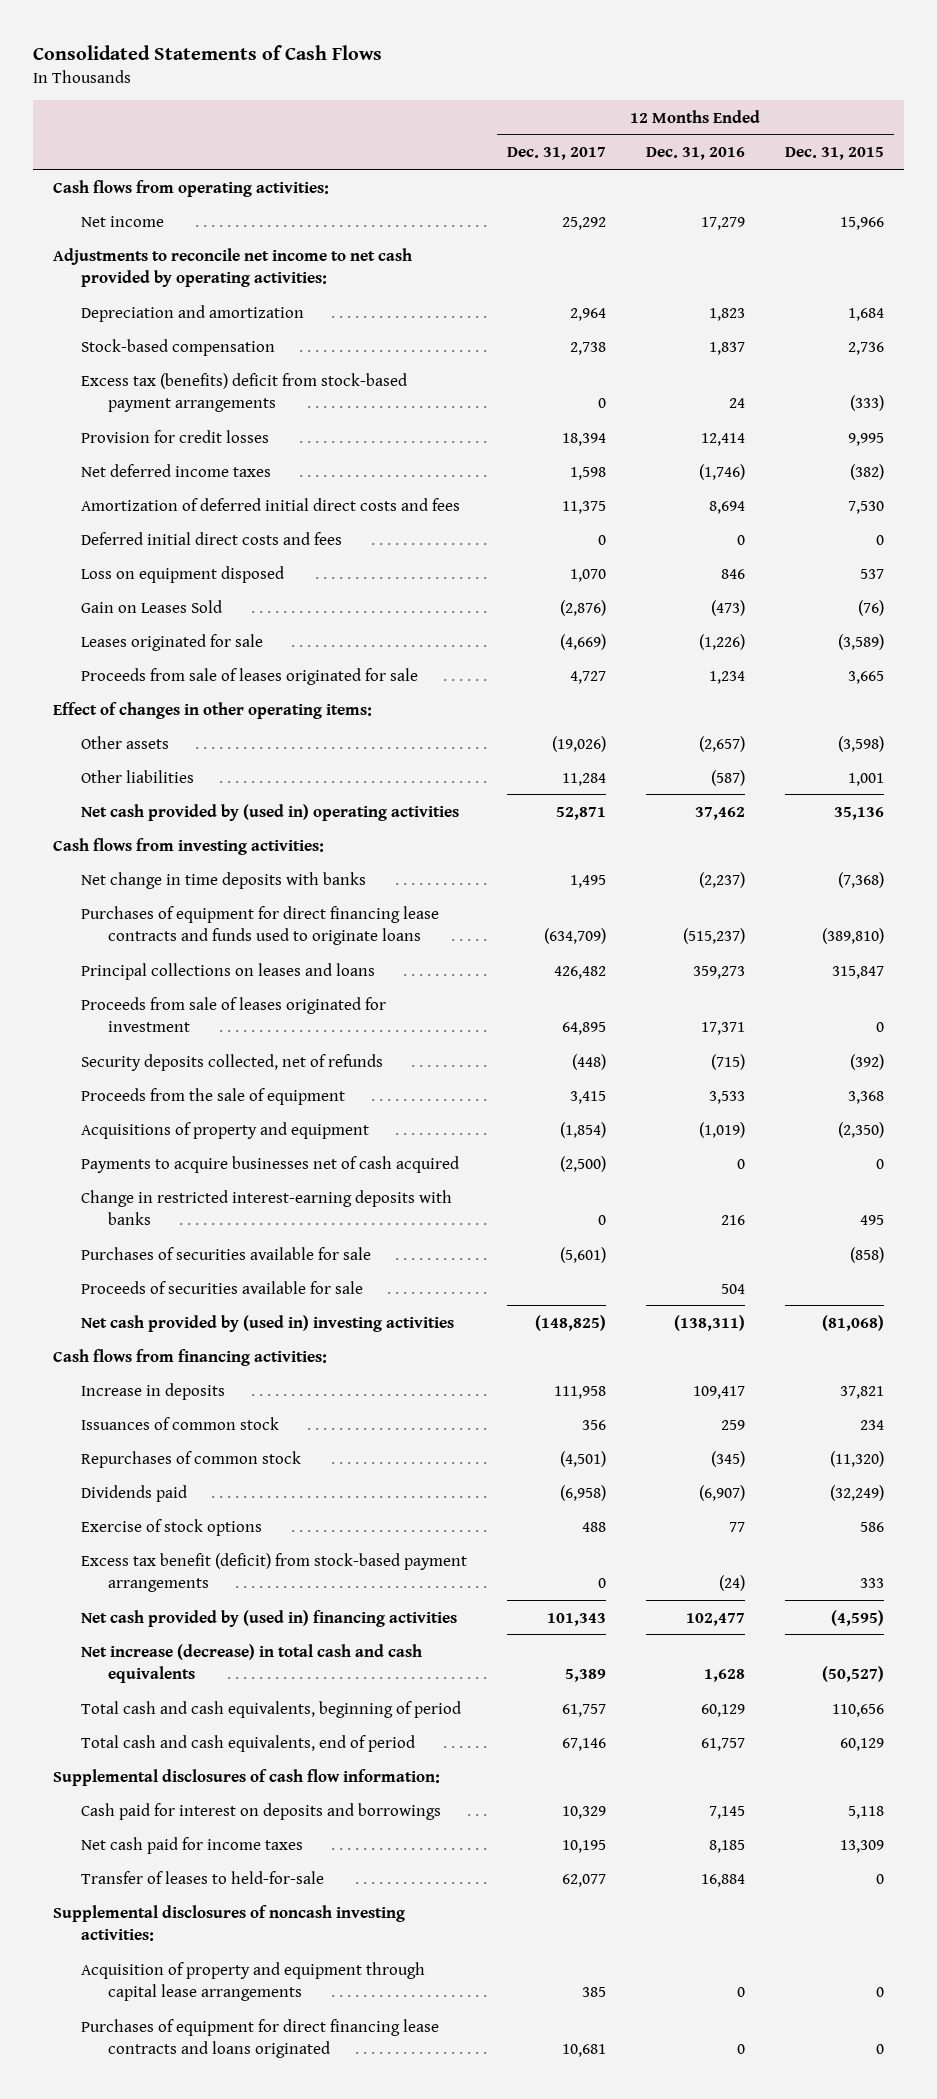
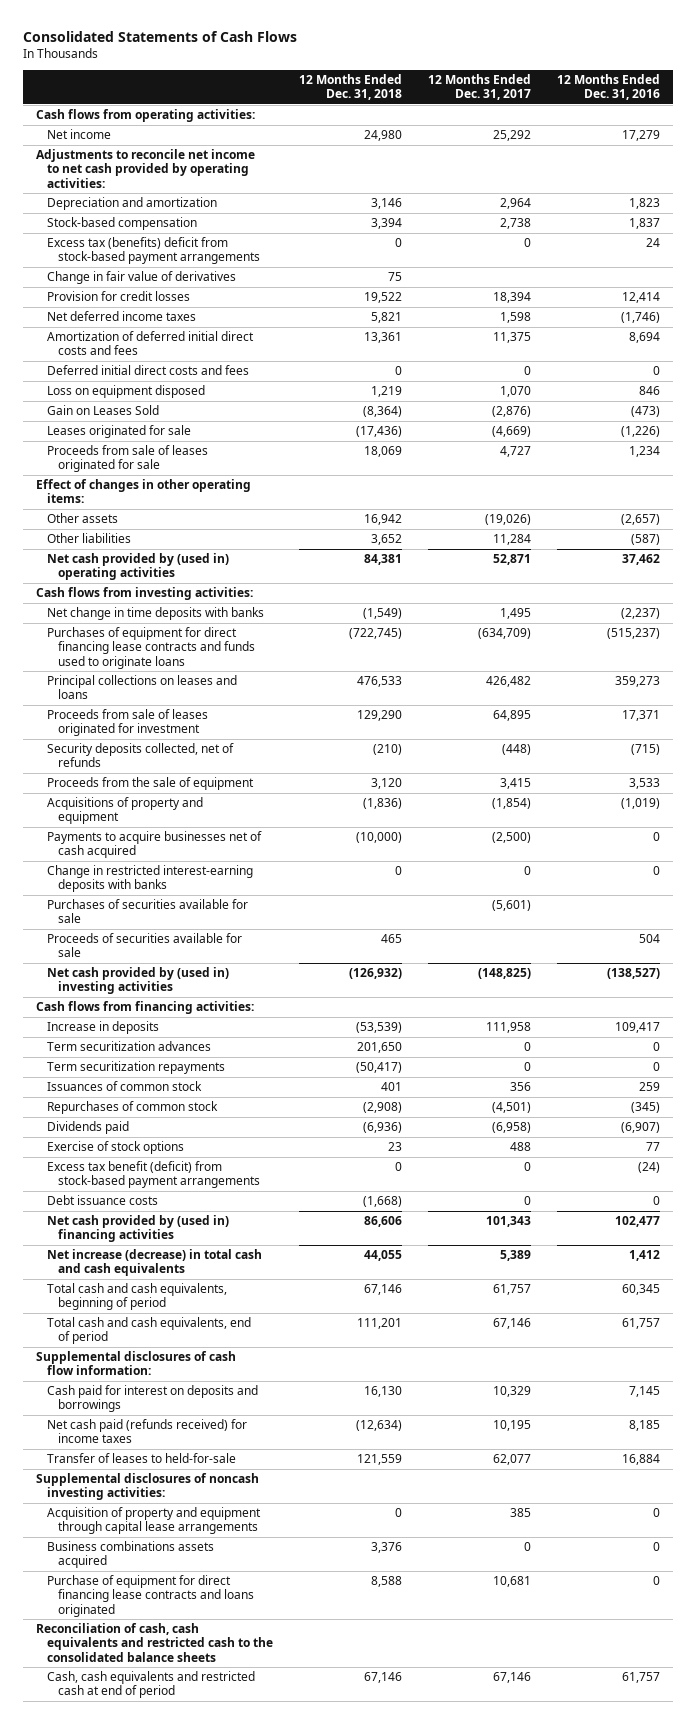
[784,147,884,161] Dec. 31, 2015 -> none
none -> [299,73,403,101] 12 Months Ended Dec. 31, 2018
none -> [46,271,236,285] Change in fair value of derivatives
[720,1214,745,1225] 216 -> [653,866,661,876] 0
[673,1314,745,1331] (138,311) -> [607,968,661,980] (138,527)
none -> [46,1041,211,1052] Term securitization advances
none -> [46,1061,225,1075] Term securitization repayments
none -> [46,1195,158,1206] Debt issuance costs
[703,1668,745,1682] 1,628 -> [629,1250,661,1262] 1,412
[700,1703,745,1717] 60,129 -> [622,1284,661,1296] 60,345
[80,1836,303,1854] Net cash paid for income taxes -> [46,1419,247,1444] Net cash paid (refunds received) for income taxes
none -> [46,1541,214,1569] Business combinations assets acquired
[80,2018,439,2058] Purchases of equipment for direct financing lease contracts and loans originated -> [46,1575,254,1617] Purchase of equipment for direct financing lease contracts and loans originated
none -> [35,1623,273,1662] Reconciliation of cash, cash equivalents and restricted cash to the consolidated balance sheets
none -> [46,1671,255,1699] Cash, cash equivalents and restricted cash at end of period

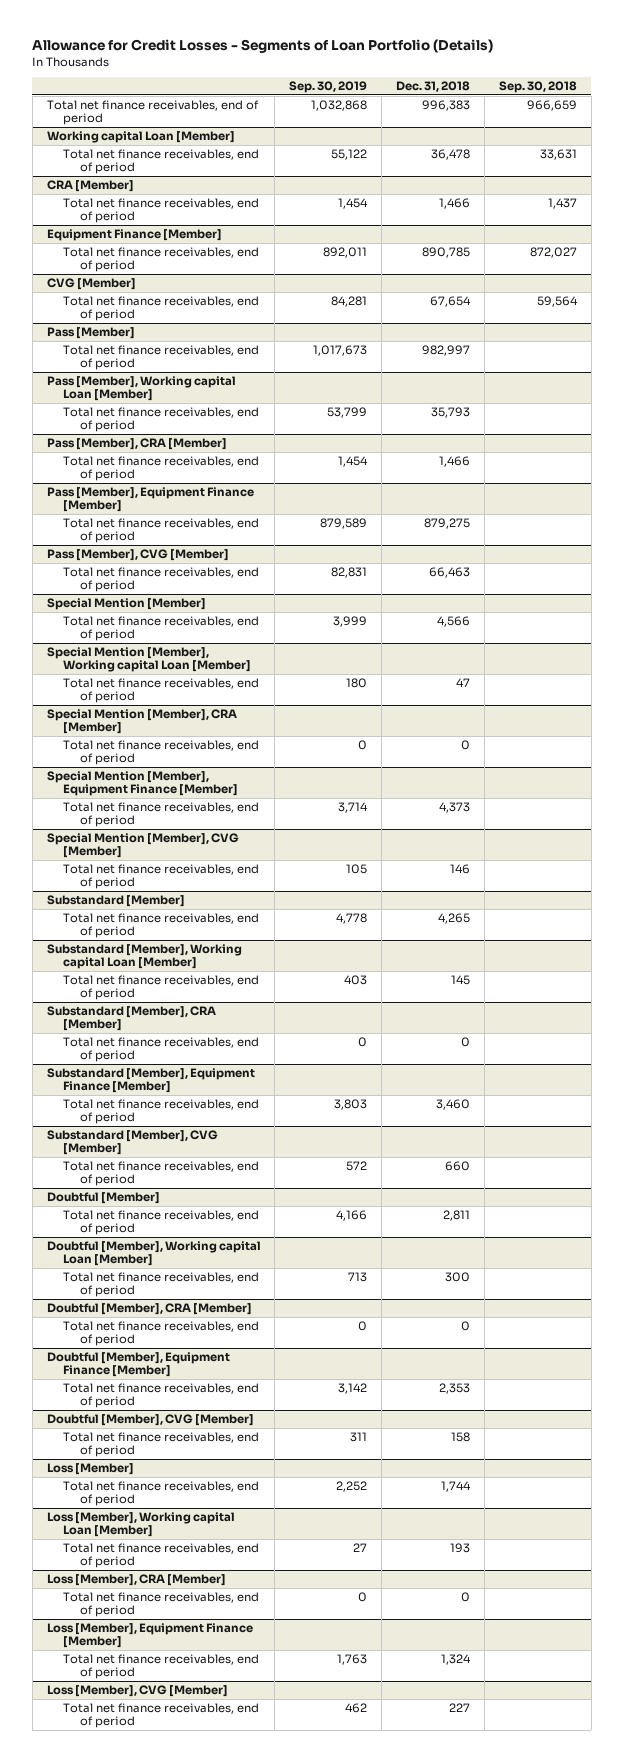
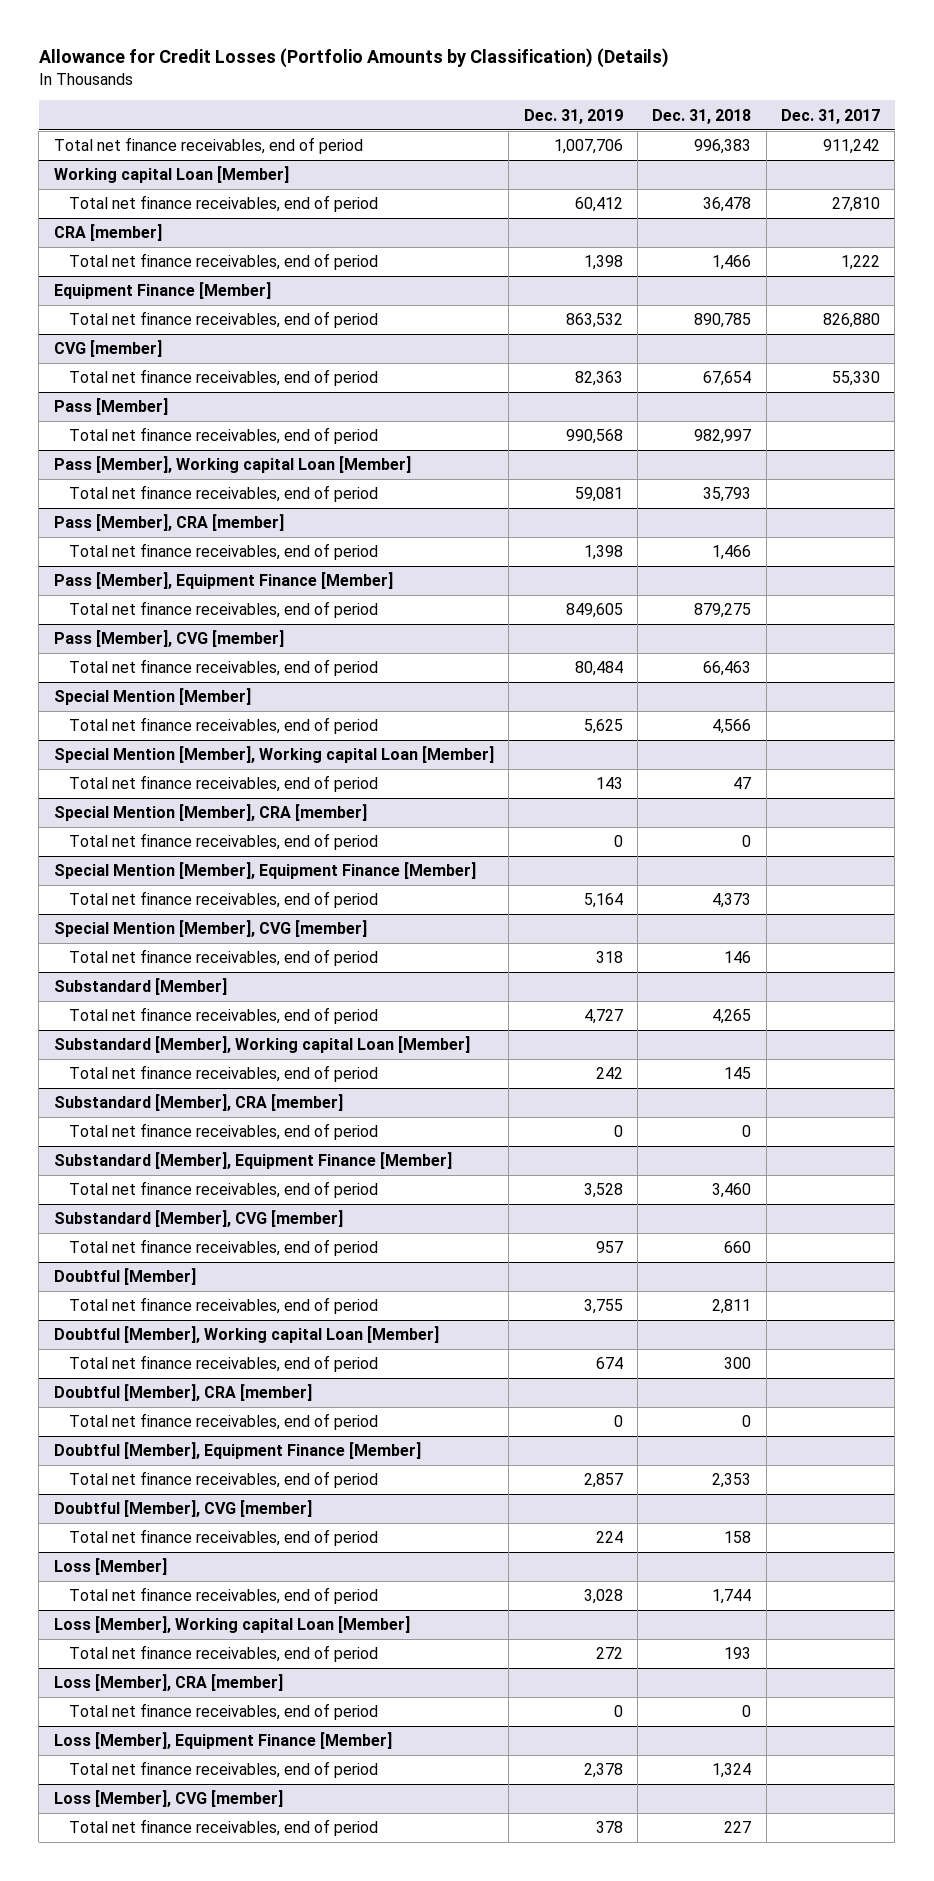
[32,39,494,54] Allowance for Credit Losses - Segments of Loan Portfolio (Details) -> [38,48,669,69] Allowance for Credit Losses (Portfolio Amounts by Classification) (Details)
[289,81,368,94] Sep. 30, 2019 -> none
[498,81,577,94] Sep. 30, 2018 -> none
none -> [523,108,623,124] Dec. 31, 2019
none -> [781,108,881,124] Dec. 31, 2017
[46,179,134,192] CRA [Member] -> [53,224,162,242] CRA [member]
[46,277,136,290] CVG [Member] -> [53,340,162,358] CVG [member]
[46,437,227,450] Pass [Member], CRA [Member] -> [53,514,284,532] Pass [Member], CRA [member]
[46,548,229,561] Pass [Member], CVG [Member] -> [53,630,284,648] Pass [Member], CVG [member]
[46,708,237,735] Special Mention [Member], CRA [Member] -> [53,804,367,822] Special Mention [Member], CRA [member]
[46,832,239,859] Special Mention [Member], CVG [Member] -> [53,920,367,938] Special Mention [Member], CVG [member]
[46,1005,216,1032] Substandard [Member], CRA [Member] -> [53,1094,343,1112] Substandard [Member], CRA [member]
[46,1129,218,1156] Substandard [Member], CVG [Member] -> [53,1210,343,1228] Substandard [Member], CVG [member]
[46,1302,252,1315] Doubtful [Member], CRA [Member] -> [53,1384,312,1402] Doubtful [Member], CRA [member]
[46,1413,254,1426] Doubtful [Member], CVG [Member] -> [53,1500,312,1518] Doubtful [Member], CVG [member]
[46,1573,226,1586] Loss [Member], CRA [Member] -> [53,1674,283,1692] Loss [Member], CRA [member]
[46,1684,228,1697] Loss [Member], CVG [Member] -> [53,1790,283,1808] Loss [Member], CVG [member]

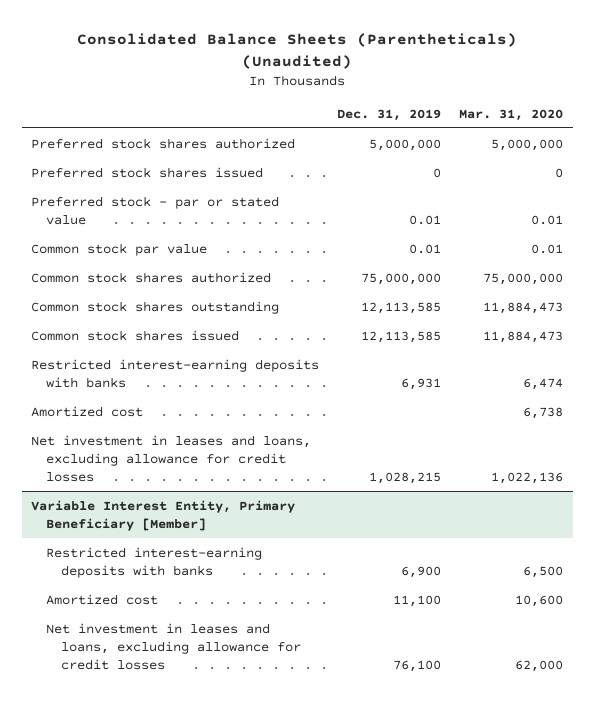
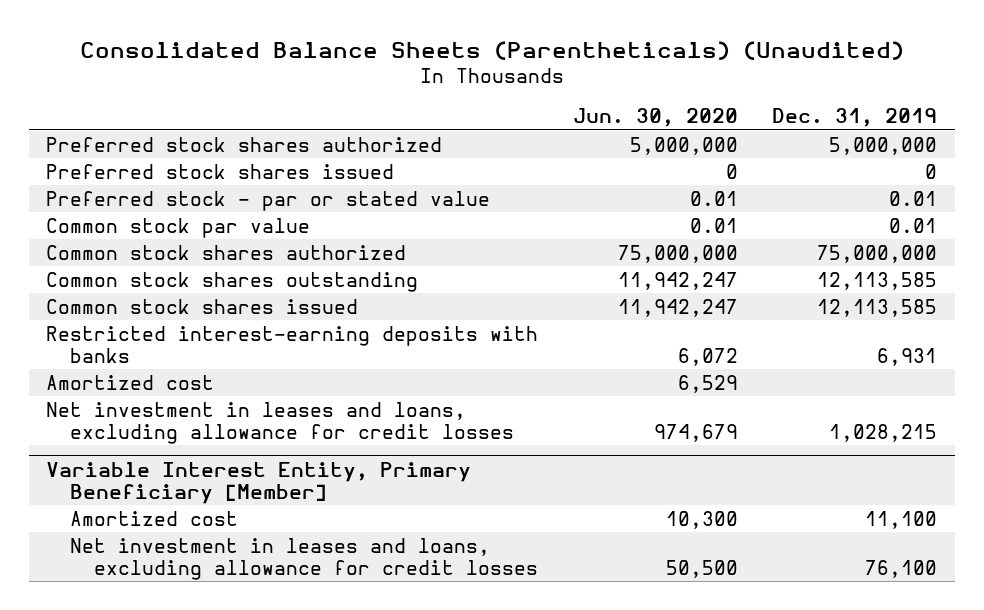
[459,108,564,121] Mar. 31, 2020 -> none
none -> [572,108,738,128] Jun. 30, 2020
[46,546,263,578] Restricted interest-earning deposits with banks -> none

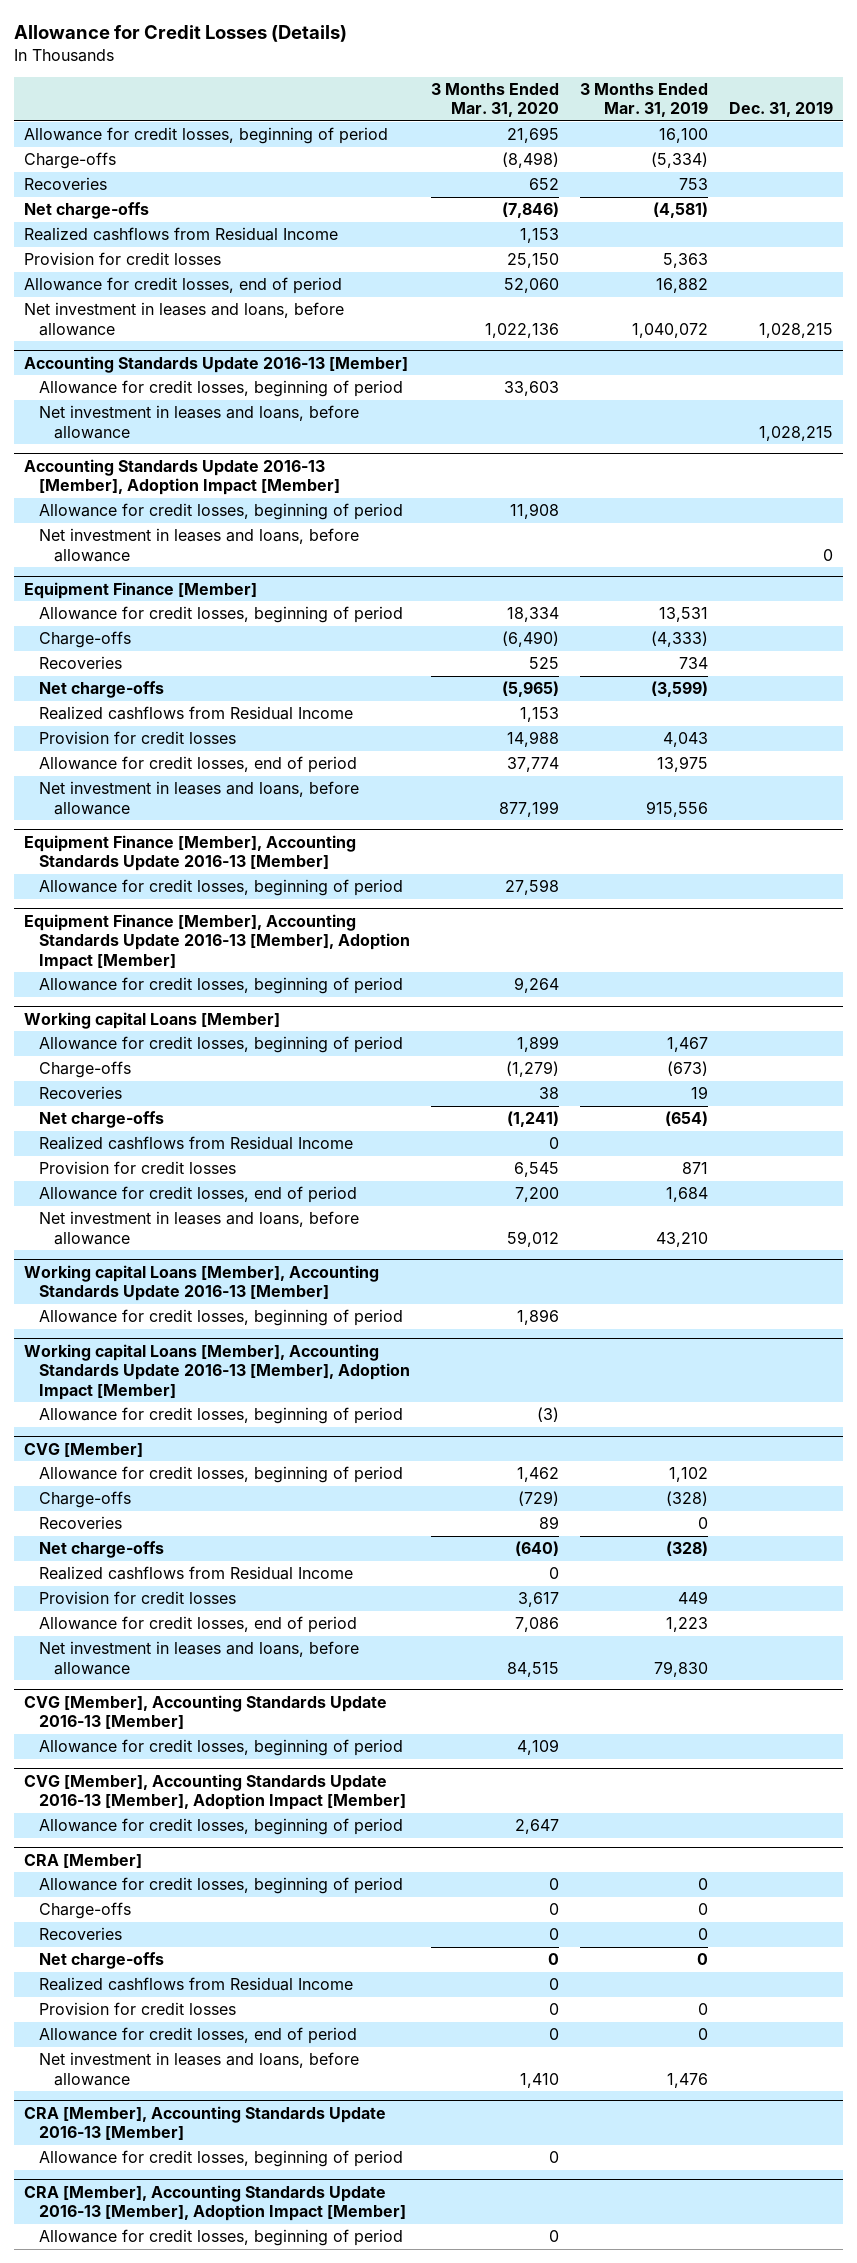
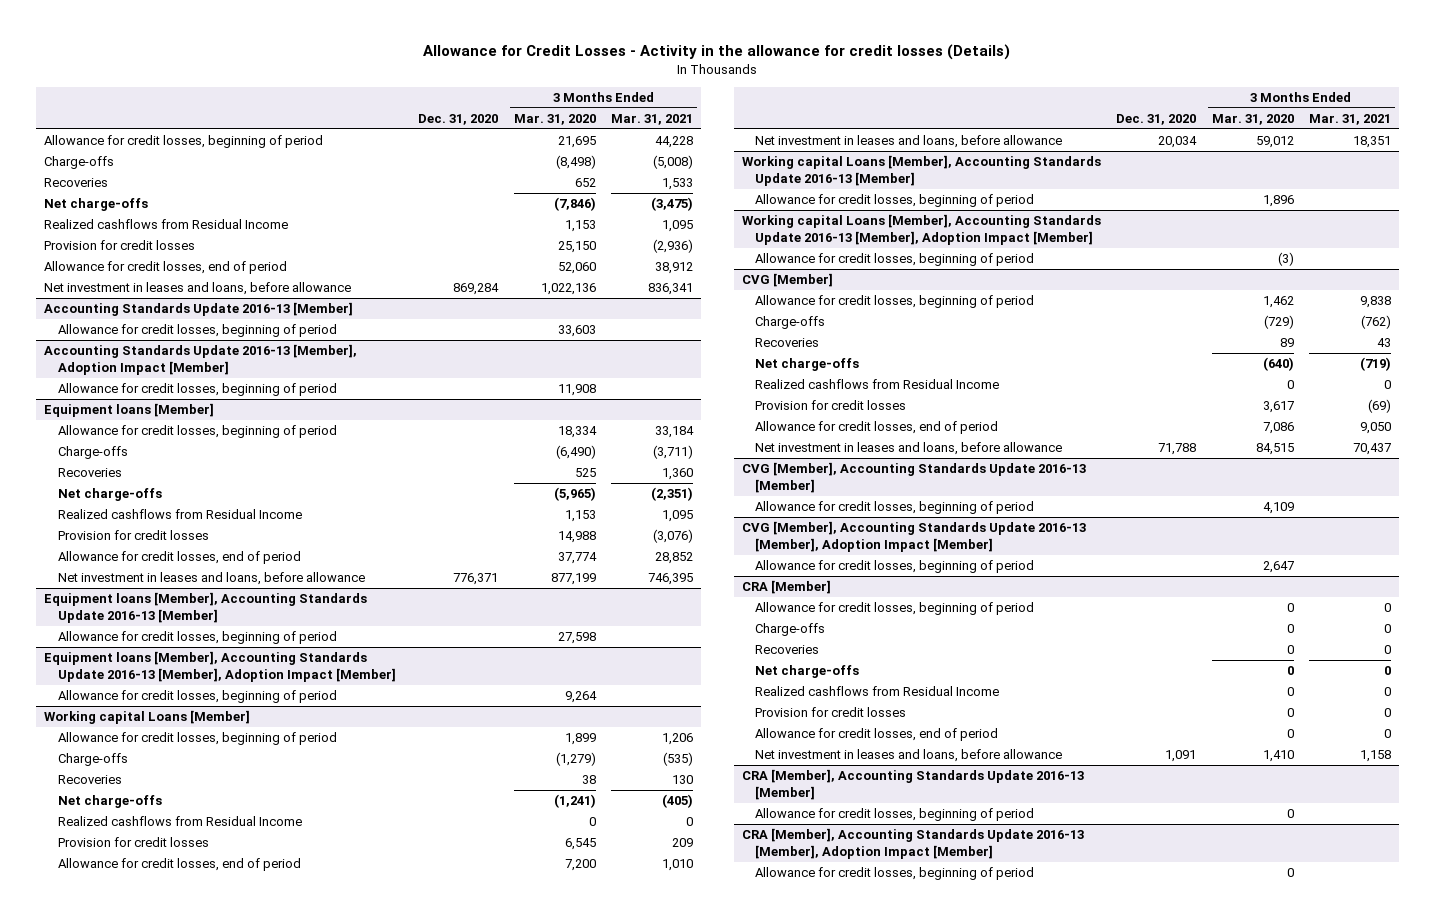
[13,24,347,42] Allowance for Credit Losses (Details) -> [423,44,1011,61] Allowance for Credit Losses - Activity in the allowance for credit losses (Details)
[579,82,708,118] 3 Months Ended Mar. 31, 2019 -> none
[728,101,833,118] Dec. 31, 2019 -> none
none -> [418,114,499,126] Dec. 31, 2020
none -> [611,114,694,126] Mar. 31, 2021
[38,405,359,439] Net investment in leases and loans, before allowance -> none
[38,528,359,562] Net investment in leases and loans, before allowance -> none
[24,581,258,599] Equipment Finance [Member] -> [43,403,214,418] Equipment loans [Member]
[24,834,357,872] Equipment Finance [Member], Accounting Standards Update 2016-13 [Member] -> [43,592,367,623] Equipment loans [Member], Accounting Standards Update 2016-13 [Member]
[24,913,410,970] Equipment Finance [Member], Accounting Standards Update 2016-13 [Member], Adoption Impact [Member] -> [43,651,396,682] Equipment loans [Member], Accounting Standards Update 2016-13 [Member], Adoption Impact [Member]

